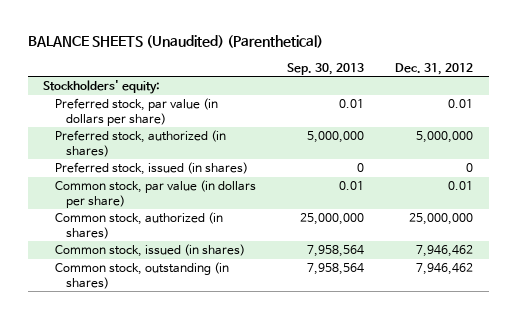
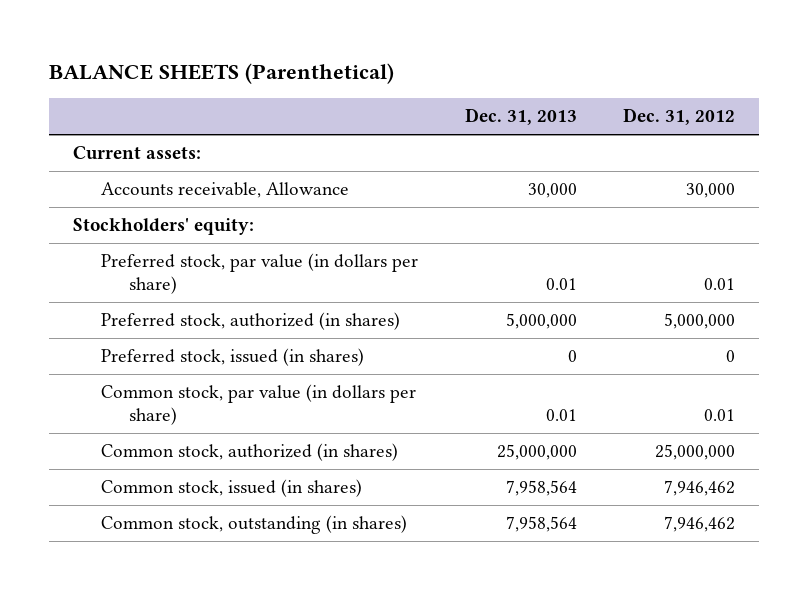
[27,35,323,49] BALANCE SHEETS (Unaudited) (Parenthetical) -> [49,63,395,85] BALANCE SHEETS (Parenthetical)
[287,62,365,75] Sep. 30, 2013 -> none
none -> [464,108,577,126] Dec. 31, 2013
none -> [72,146,201,161] Current assets:
none -> [100,182,349,199] Accounts receivable, Allowance

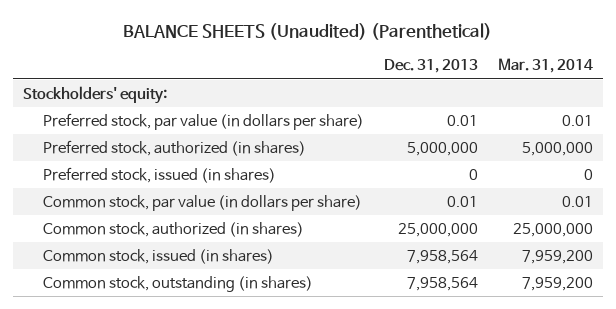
[49,63,395,85] BALANCE SHEETS (Parenthetical) -> [123,22,493,40] BALANCE SHEETS (Unaudited) (Parenthetical)
[623,108,736,126] Dec. 31, 2012 -> none
none -> [497,58,593,74] Mar. 31, 2014
[72,146,201,161] Current assets: -> none
[100,182,349,199] Accounts receivable, Allowance -> none

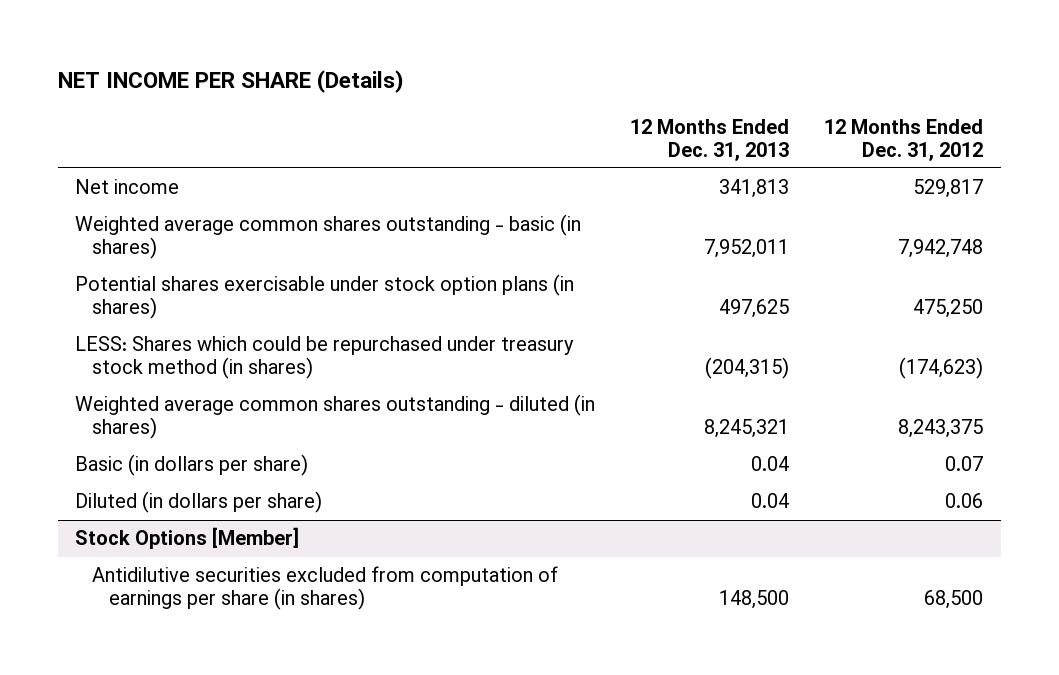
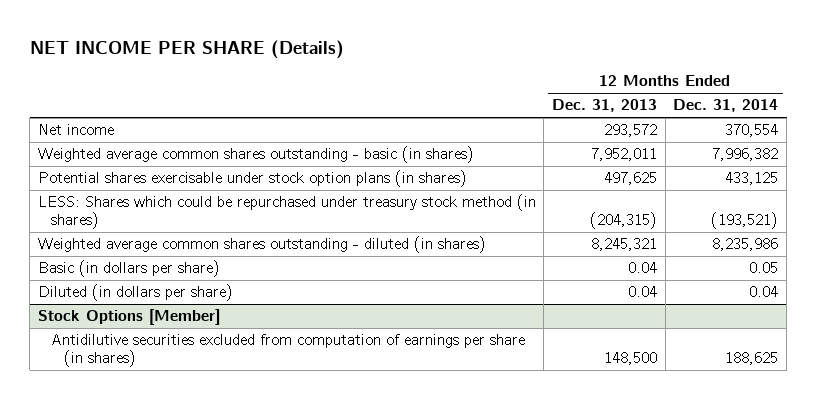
[824,118,984,161] 12 Months Ended Dec. 31, 2012 -> none
none -> [673,99,779,113] Dec. 31, 2014
[719,179,790,199] 341,813 -> [604,124,658,138] 293,572

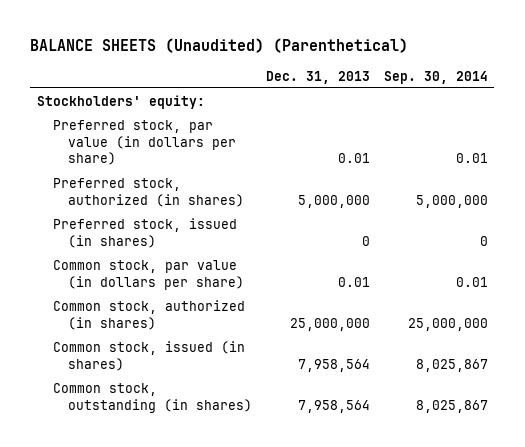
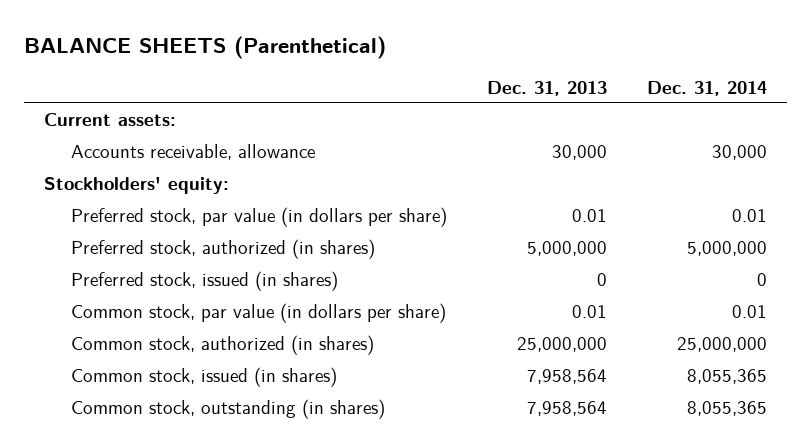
[30,37,409,53] BALANCE SHEETS (Unaudited) (Parenthetical) -> [23,35,386,59] BALANCE SHEETS (Parenthetical)
[383,70,488,84] Sep. 30, 2014 -> none
none -> [647,80,768,96] Dec. 31, 2014
none -> [43,113,176,127] Current assets:
none -> [70,144,315,161] Accounts receivable, allowance

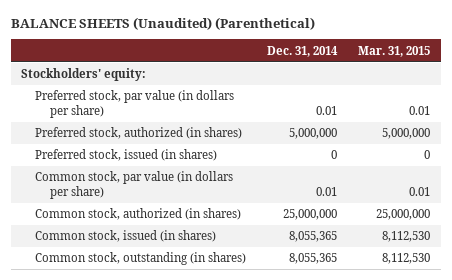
[23,35,386,59] BALANCE SHEETS (Parenthetical) -> [10,17,315,31] BALANCE SHEETS (Unaudited) (Parenthetical)
[486,80,607,96] Dec. 31, 2013 -> none
none -> [358,45,431,57] Mar. 31, 2015
[43,113,176,127] Current assets: -> none
[70,144,315,161] Accounts receivable, allowance -> none

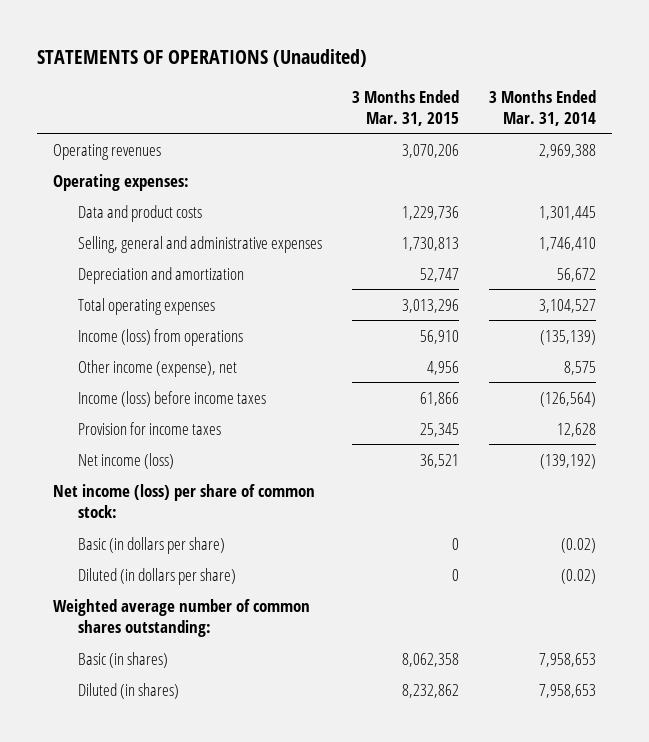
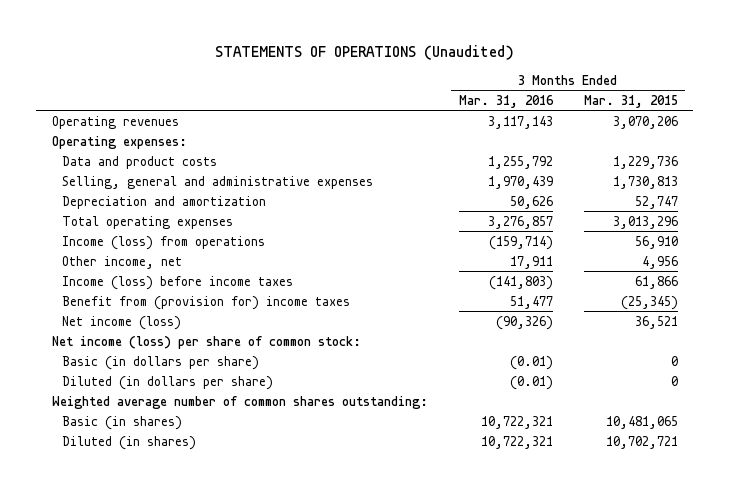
[489,89,597,126] 3 Months Ended Mar. 31, 2014 -> none
none -> [458,94,554,108] Mar. 31, 2016
[77,359,237,377] Other income (expense), net -> [62,255,183,269] Other income, net
[77,421,221,435] Provision for income taxes -> [62,295,351,310] Benefit from (provision for) income taxes
[420,422,460,437] 25,345 -> [620,295,678,310] (25,345)
[402,652,460,667] 8,062,358 -> [605,415,678,429] 10,481,065
[402,683,460,698] 8,232,862 -> [605,435,678,449] 10,702,721

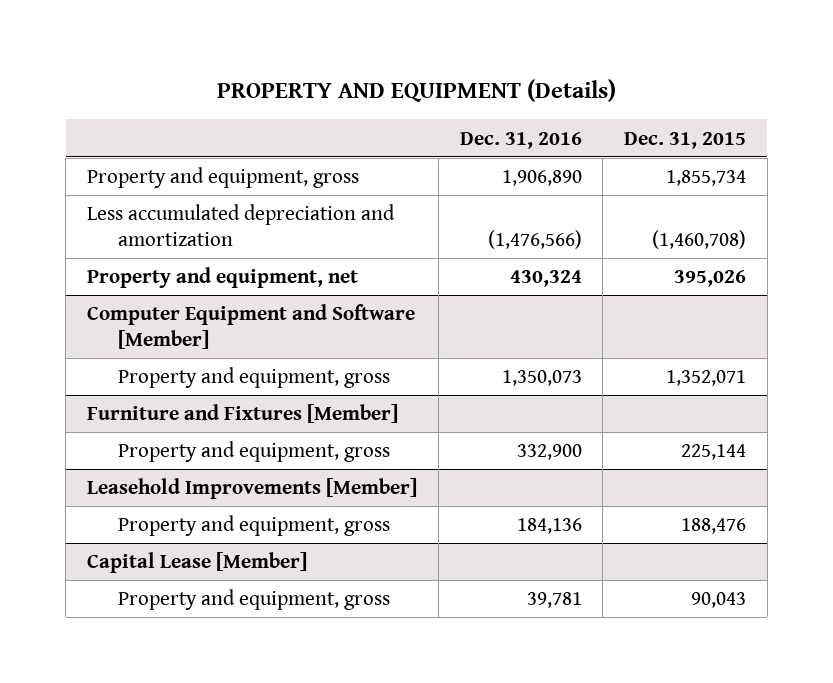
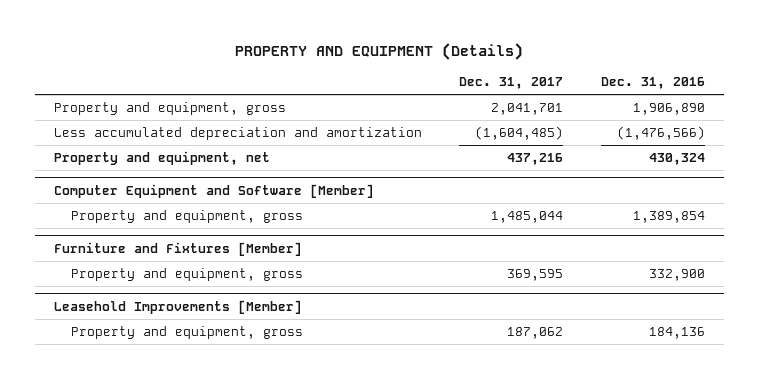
[624,131,747,149] Dec. 31, 2015 -> none
none -> [459,77,564,90] Dec. 31, 2017
[501,370,582,387] 1,350,073 -> [633,211,706,224] 1,389,854
[87,552,308,574] Capital Lease [Member] -> none
[117,589,390,611] Property and equipment, gross -> none

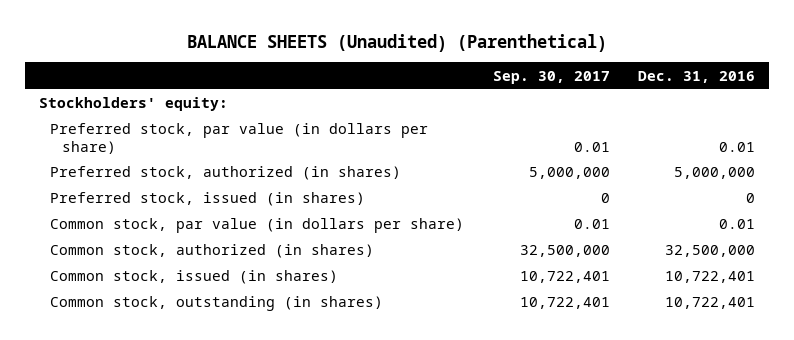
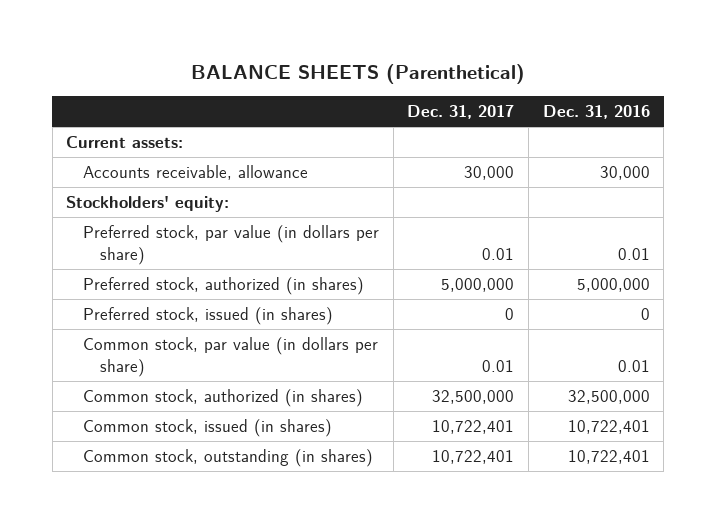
[187,33,608,52] BALANCE SHEETS (Unaudited) (Parenthetical) -> [191,63,526,84] BALANCE SHEETS (Parenthetical)
[492,70,610,84] Sep. 30, 2017 -> none
none -> [407,105,515,120] Dec. 31, 2017
none -> [66,136,184,149] Current assets:
none -> [83,165,309,181] Accounts receivable, allowance

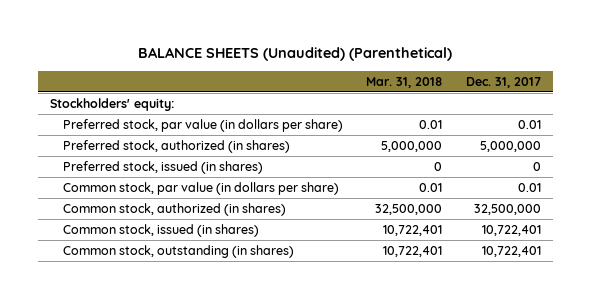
[191,63,526,84] BALANCE SHEETS (Parenthetical) -> [138,46,453,61] BALANCE SHEETS (Unaudited) (Parenthetical)
[542,105,650,120] Dec. 31, 2016 -> none
none -> [366,76,443,88] Mar. 31, 2018
[66,136,184,149] Current assets: -> none
[83,165,309,181] Accounts receivable, allowance -> none

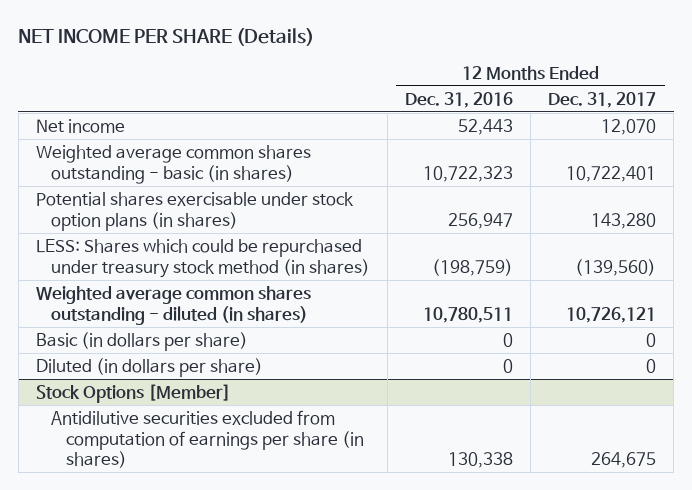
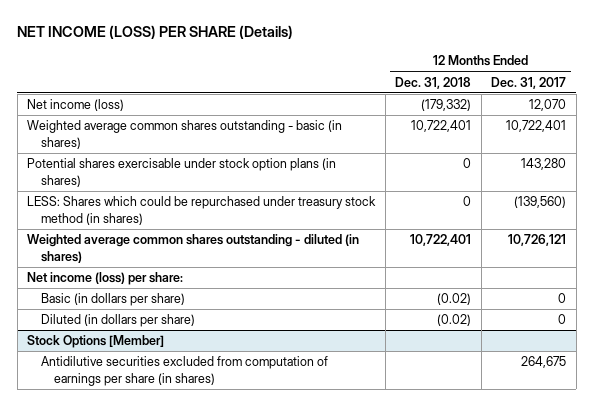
[18,28,315,47] NET INCOME PER SHARE (Details) -> [17,25,294,40] NET INCOME (LOSS) PER SHARE (Details)
[404,91,513,108] Dec. 31, 2016 -> none
none -> [395,76,472,89] Dec. 31, 2018
[35,118,125,133] Net income -> [27,99,125,112] Net income (loss)
none -> [27,272,184,286] Net income (loss) per share:

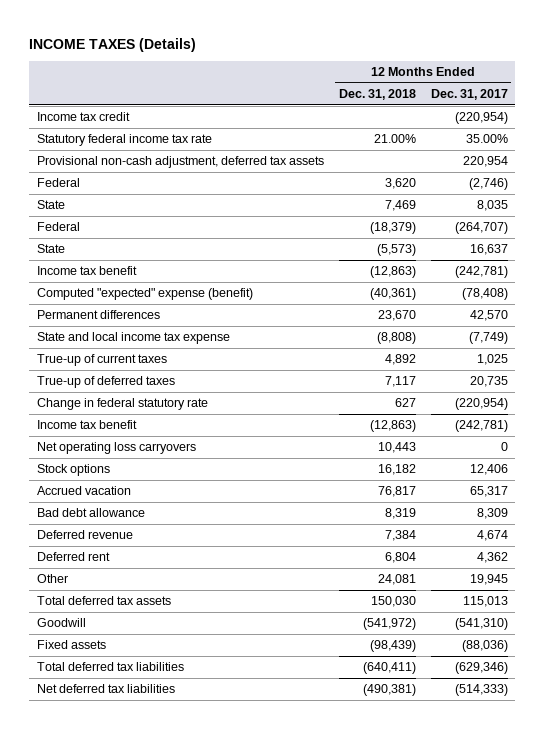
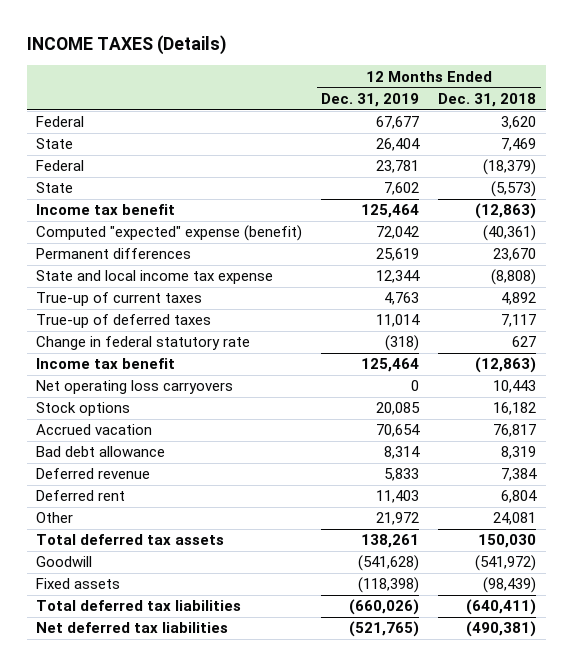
[430,88,508,100] Dec. 31, 2017 -> none
none -> [321,93,420,108] Dec. 31, 2019
[36,112,130,122] Income tax credit -> none
[36,134,212,147] Statutory federal income tax rate -> none
[36,156,324,169] Provisional non-cash adjustment, deferred tax assets -> none

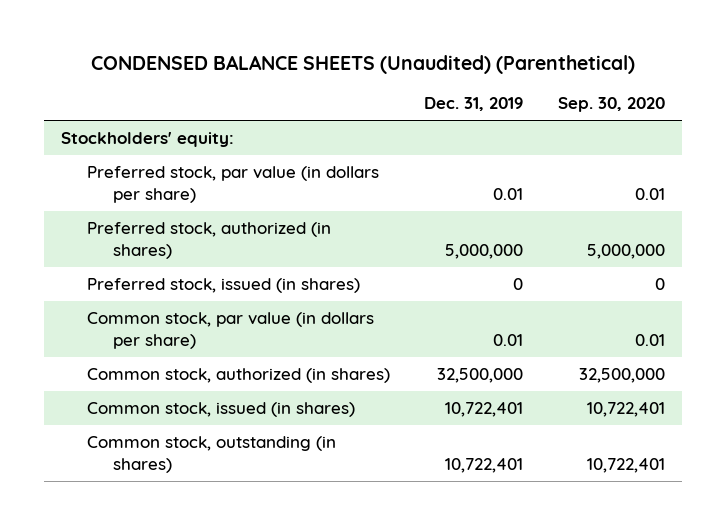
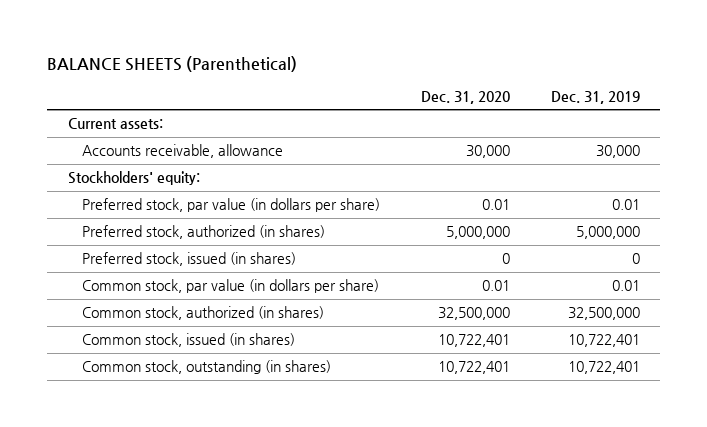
[90,54,635,74] CONDENSED BALANCE SHEETS (Unaudited) (Parenthetical) -> [47,55,298,72] BALANCE SHEETS (Parenthetical)
[557,97,665,113] Sep. 30, 2020 -> none
none -> [420,90,510,104] Dec. 31, 2020
none -> [67,118,163,130] Current assets:
none -> [81,144,283,159] Accounts receivable, allowance

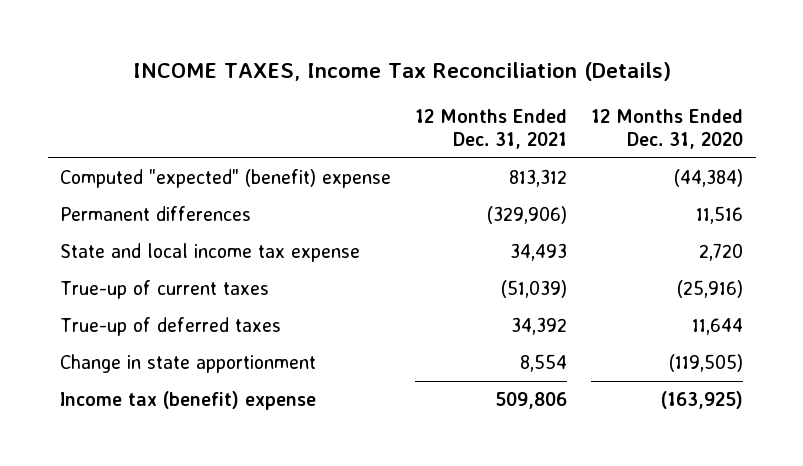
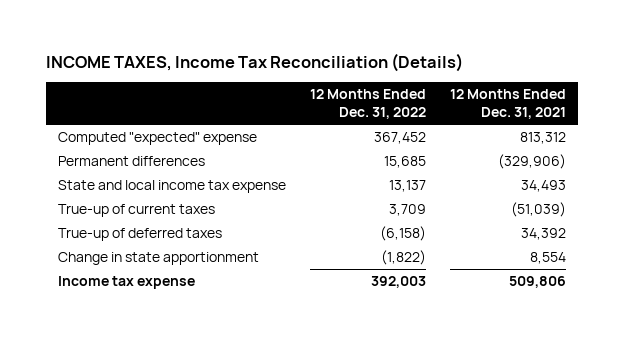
[591,108,744,149] 12 Months Ended Dec. 31, 2020 -> none
none -> [309,89,426,120] 12 Months Ended Dec. 31, 2022
[59,169,391,189] Computed "expected" (benefit) expense -> [57,132,257,146] Computed "expected" expense
[59,391,316,411] Income tax (benefit) expense -> [57,276,195,290] Income tax expense

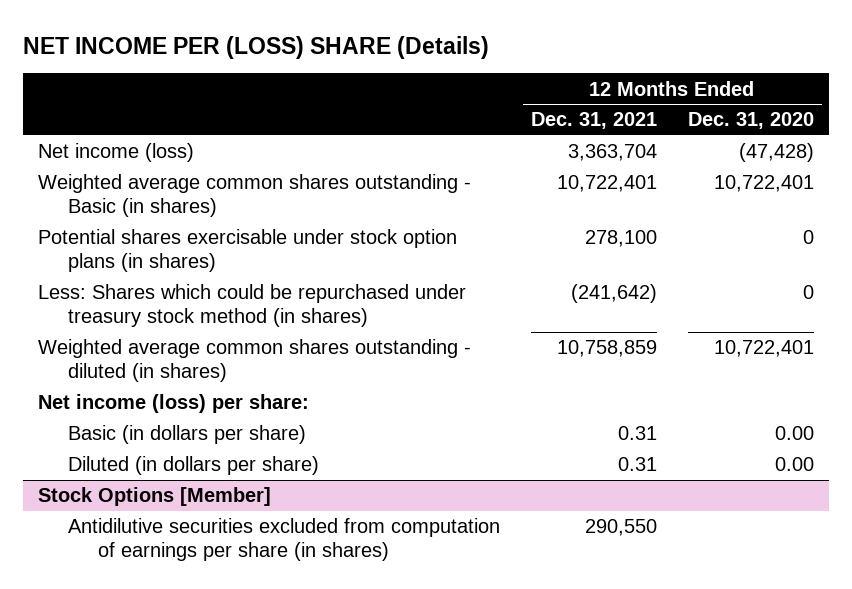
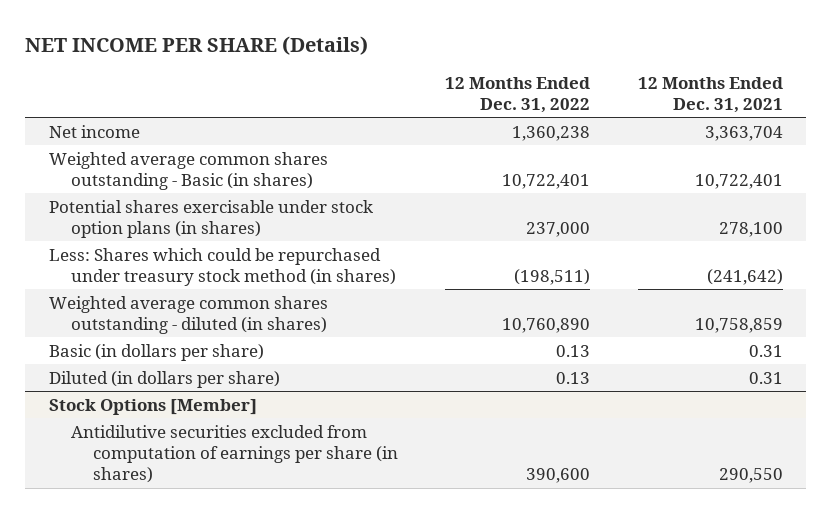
[22,35,489,59] NET INCOME PER (LOSS) SHARE (Details) -> [25,35,369,55] NET INCOME PER SHARE (Details)
[687,112,814,130] Dec. 31, 2020 -> none
none -> [445,76,591,113] 12 Months Ended Dec. 31, 2022
[38,143,195,163] Net income (loss) -> [48,124,140,138] Net income
[38,394,310,414] Net income (loss) per share: -> none

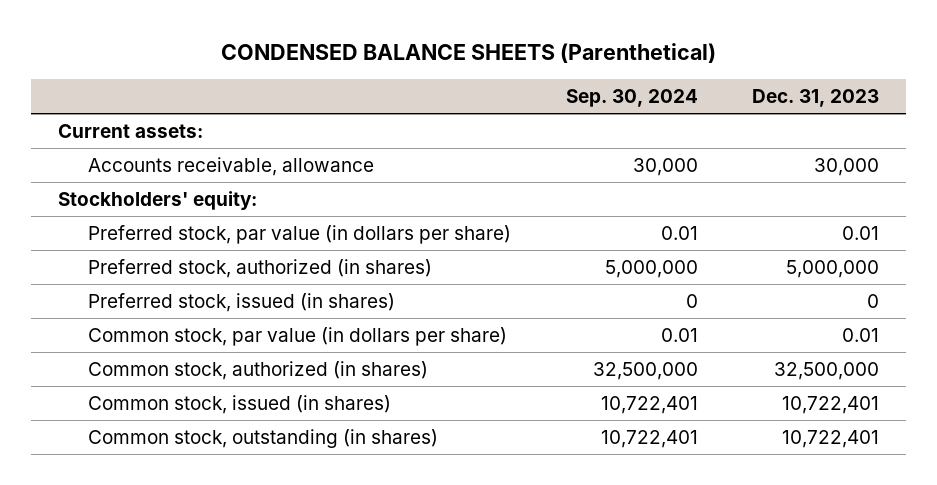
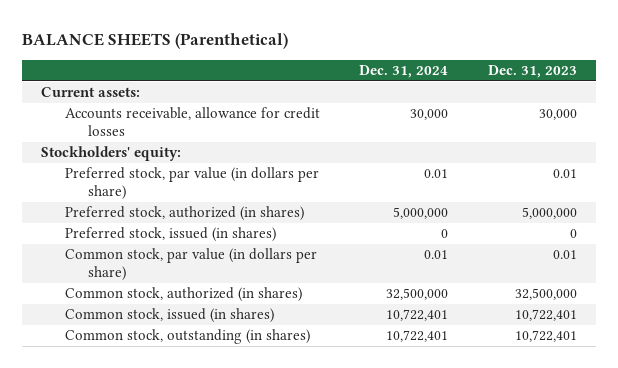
[220,43,716,64] CONDENSED BALANCE SHEETS (Parenthetical) -> [21,32,288,49] BALANCE SHEETS (Parenthetical)
[565,89,698,108] Sep. 30, 2024 -> none
none -> [359,65,449,79] Dec. 31, 2024
[88,156,375,176] Accounts receivable, allowance -> [64,107,320,136] Accounts receivable, allowance for credit losses

